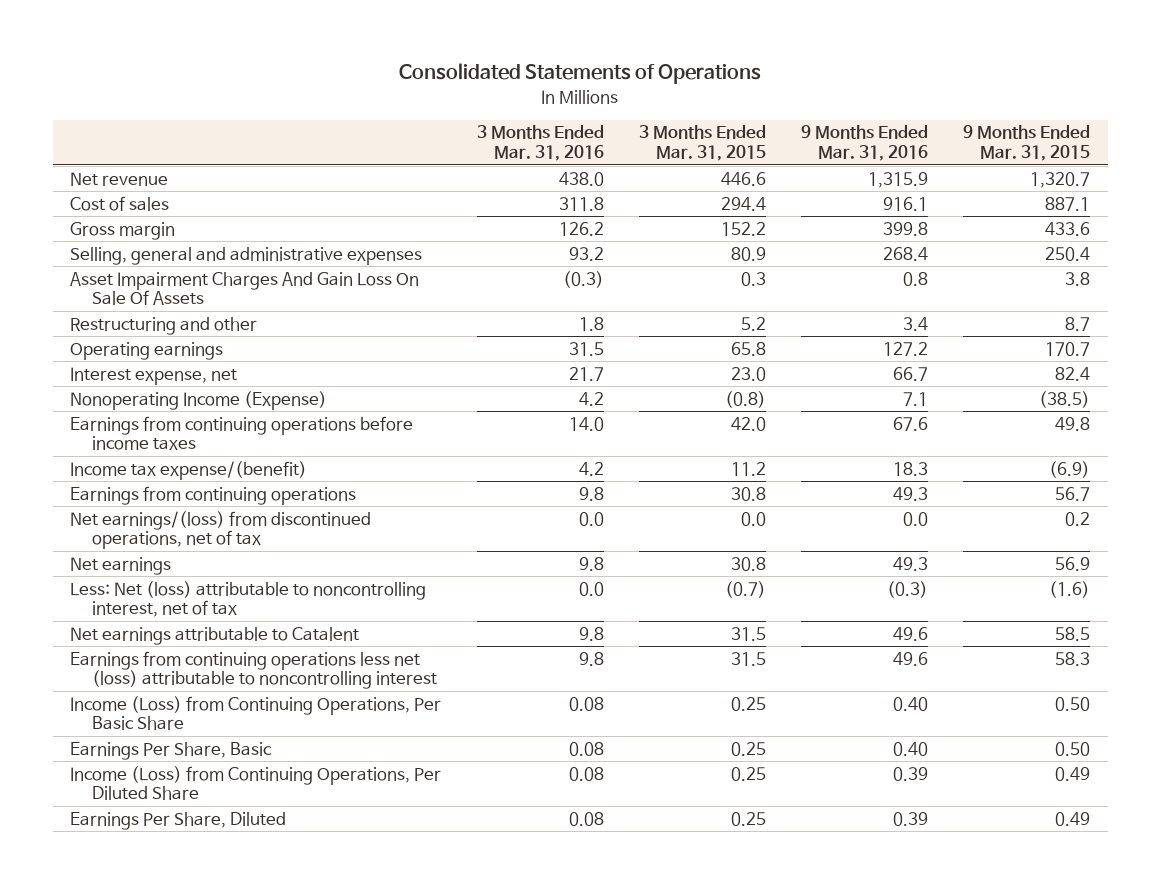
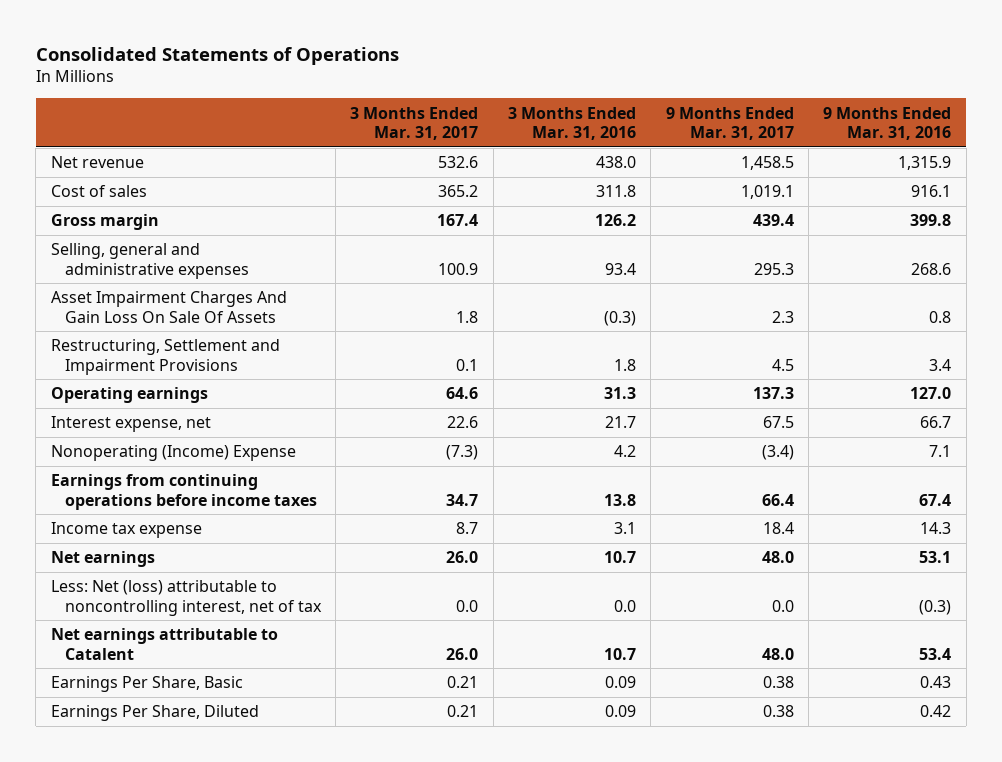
[638,125,766,162] 3 Months Ended Mar. 31, 2015 -> none
[963,125,1091,162] 9 Months Ended Mar. 31, 2015 -> none
none -> [350,106,479,141] 3 Months Ended Mar. 31, 2017
none -> [665,106,794,141] 9 Months Ended Mar. 31, 2017
[568,246,604,261] 93.2 -> [605,262,637,275] 93.4
[882,246,928,261] 268.4 -> [911,262,952,275] 268.6
[70,316,258,335] Restructuring and other -> [50,339,280,375] Restructuring, Settlement and Impairment Provisions
[568,341,604,356] 31.5 -> [604,387,637,400] 31.3
[882,341,928,356] 127.2 -> [910,387,952,400] 127.0
[70,485,357,505] Earnings from continuing operations -> none
[70,510,372,550] Net earnings/(loss) from discontinued operations, net of tax -> none
[70,390,328,410] Nonoperating Income (Expense) -> [50,445,296,462] Nonoperating (Income) Expense
[568,416,604,431] 14.0 -> [604,493,637,506] 13.8
[892,416,928,431] 67.6 -> [919,493,952,506] 67.4
[70,460,308,480] Income tax expense/(benefit) -> [50,522,202,539] Income tax expense
[578,461,604,476] 4.2 -> [614,522,637,535] 3.1
[892,461,928,476] 18.3 -> [920,522,952,535] 14.3
[578,556,604,571] 9.8 -> [604,551,637,564] 10.7
[892,556,928,571] 49.3 -> [919,551,952,564] 53.1
[70,650,437,690] Earnings from continuing operations less net (loss) attributable to noncontrolling interest -> none
[70,695,442,731] Income (Loss) from Continuing Operations, Per Basic Share -> none
[70,765,442,801] Income (Loss) from Continuing Operations, Per Diluted Share -> none
[578,626,604,641] 9.8 -> [604,647,637,660] 10.7
[892,626,928,641] 49.6 -> [919,647,952,660] 53.4
[568,741,604,756] 0.08 -> [605,676,637,689] 0.09
[892,741,928,756] 0.40 -> [920,676,952,689] 0.43
[568,811,604,826] 0.08 -> [605,705,637,718] 0.09
[892,811,928,826] 0.39 -> [920,705,952,718] 0.42

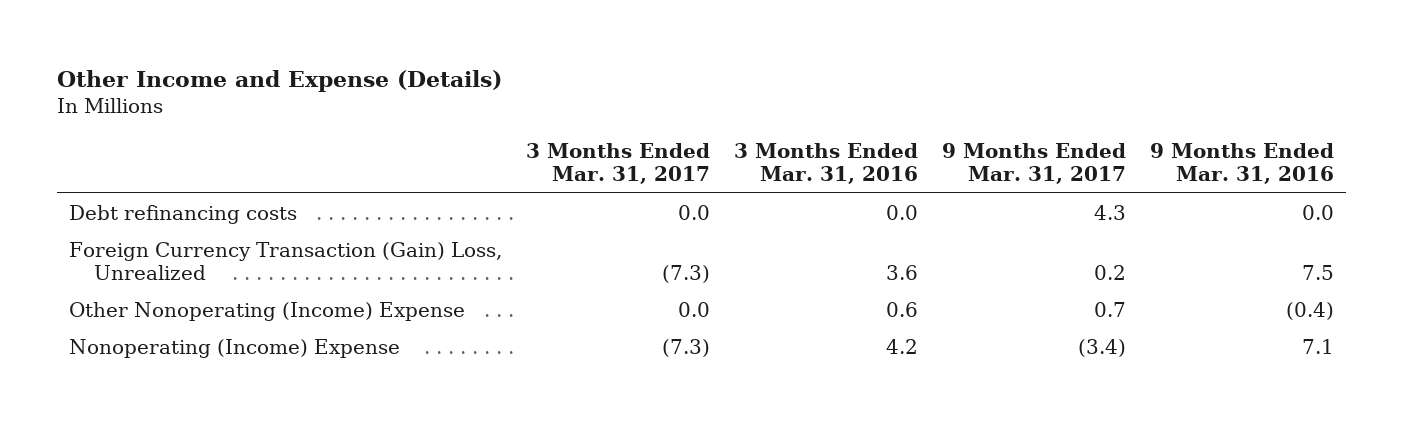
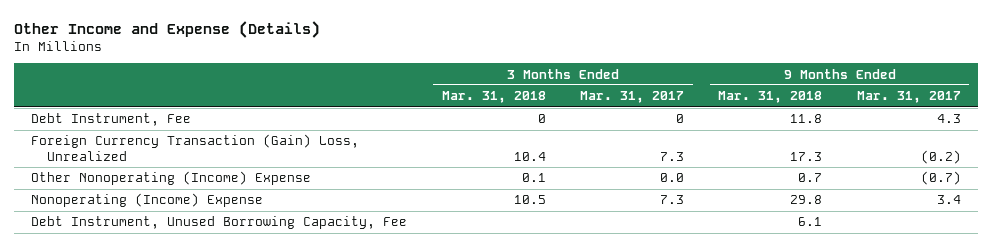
[734,143,919,185] 3 Months Ended Mar. 31, 2016 -> none
[1150,143,1335,185] 9 Months Ended Mar. 31, 2016 -> none
none -> [441,91,546,104] Mar. 31, 2018
none -> [718,91,823,104] Mar. 31, 2018
[69,204,298,224] Debt refinancing costs -> none
none -> [31,113,192,127] Debt Instrument, Fee
[662,264,711,283] (7.3) -> [660,152,685,162] 7.3
[1094,264,1127,280] 0.2 -> [920,150,961,165] (0.2)
[1094,301,1127,317] 0.7 -> [920,171,961,186] (0.7)
[662,338,711,357] (7.3) -> [660,195,685,205] 7.3
[1078,338,1127,357] (3.4) -> [936,195,961,205] 3.4
none -> [31,216,408,230] Debt Instrument, Unused Borrowing Capacity, Fee

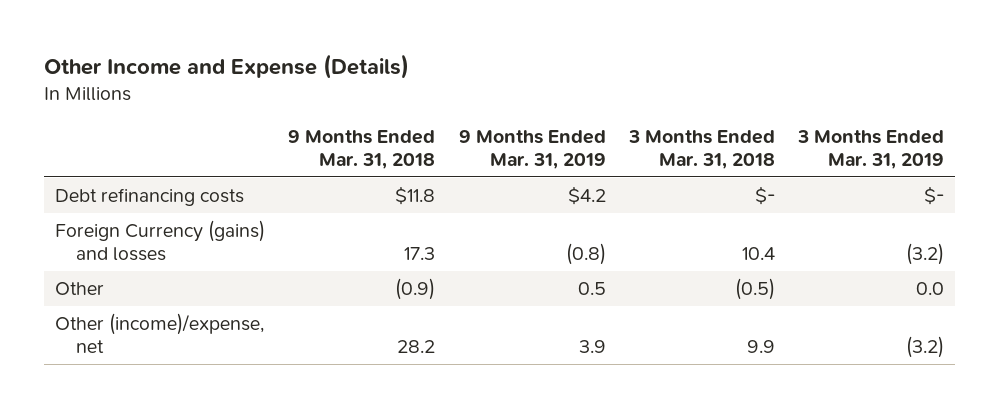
[580,91,685,104] Mar. 31, 2017 -> none
[856,91,961,104] Mar. 31, 2017 -> none
none -> [458,129,606,169] 9 Months Ended Mar. 31, 2019
none -> [796,129,944,169] 3 Months Ended Mar. 31, 2019
[31,216,408,230] Debt Instrument, Unused Borrowing Capacity, Fee -> none
[31,113,192,127] Debt Instrument, Fee -> [55,187,245,206] Debt refinancing costs
[537,114,546,124] 0 -> [754,185,775,205] $-
[790,114,823,124] 11.8 -> [395,185,436,205] $11.8
[31,134,360,162] Foreign Currency Transaction (Gain) Loss, Unrealized -> [55,219,266,262] Foreign Currency (gains) and losses
[31,171,312,186] Other Nonoperating (Income) Expense -> [55,281,105,295] Other
[521,173,546,183] 0.1 -> [734,277,775,300] (0.5)
[798,173,823,183] 0.7 -> [395,277,436,300] (0.9)
[31,193,264,208] Nonoperating (Income) Expense -> [55,312,265,354] Other (income)/expense, net
[513,195,546,205] 10.5 -> [746,340,775,354] 9.9
[790,195,823,205] 29.8 -> [397,340,436,354] 28.2

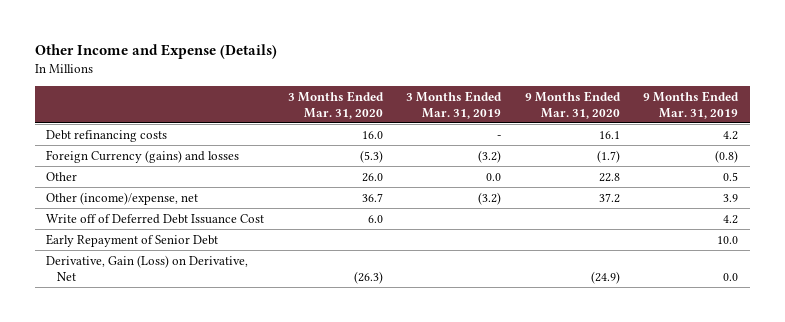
[288,129,436,169] 9 Months Ended Mar. 31, 2018 -> none
[627,129,775,169] 3 Months Ended Mar. 31, 2018 -> none
none -> [287,90,384,119] 3 Months Ended Mar. 31, 2020
none -> [524,90,621,119] 9 Months Ended Mar. 31, 2020
[567,185,606,205] $4.2 -> [723,130,739,140] 4.2
[923,185,944,205] $- -> [497,134,502,139] -
none -> [46,213,265,224] Write off of Deferred Debt Issuance Cost
none -> [46,233,219,247] Early Repayment of Senior Debt
none -> [46,254,249,281] Derivative, Gain (Loss) on Derivative, Net

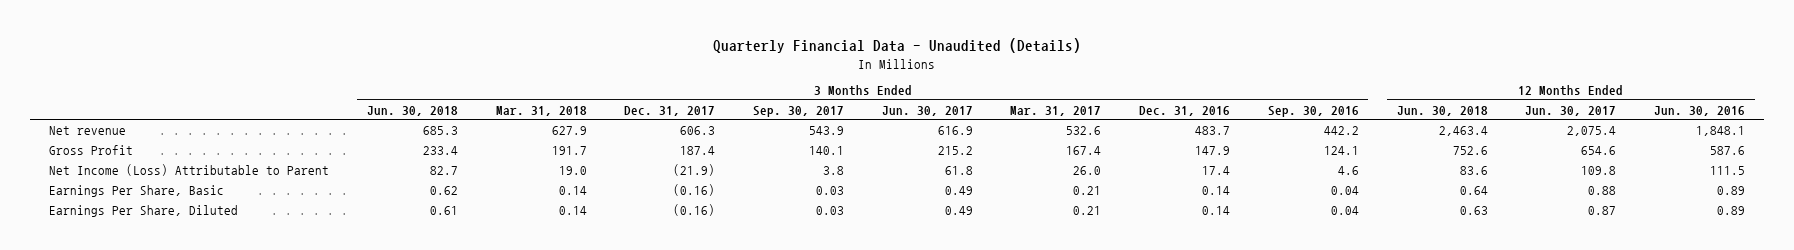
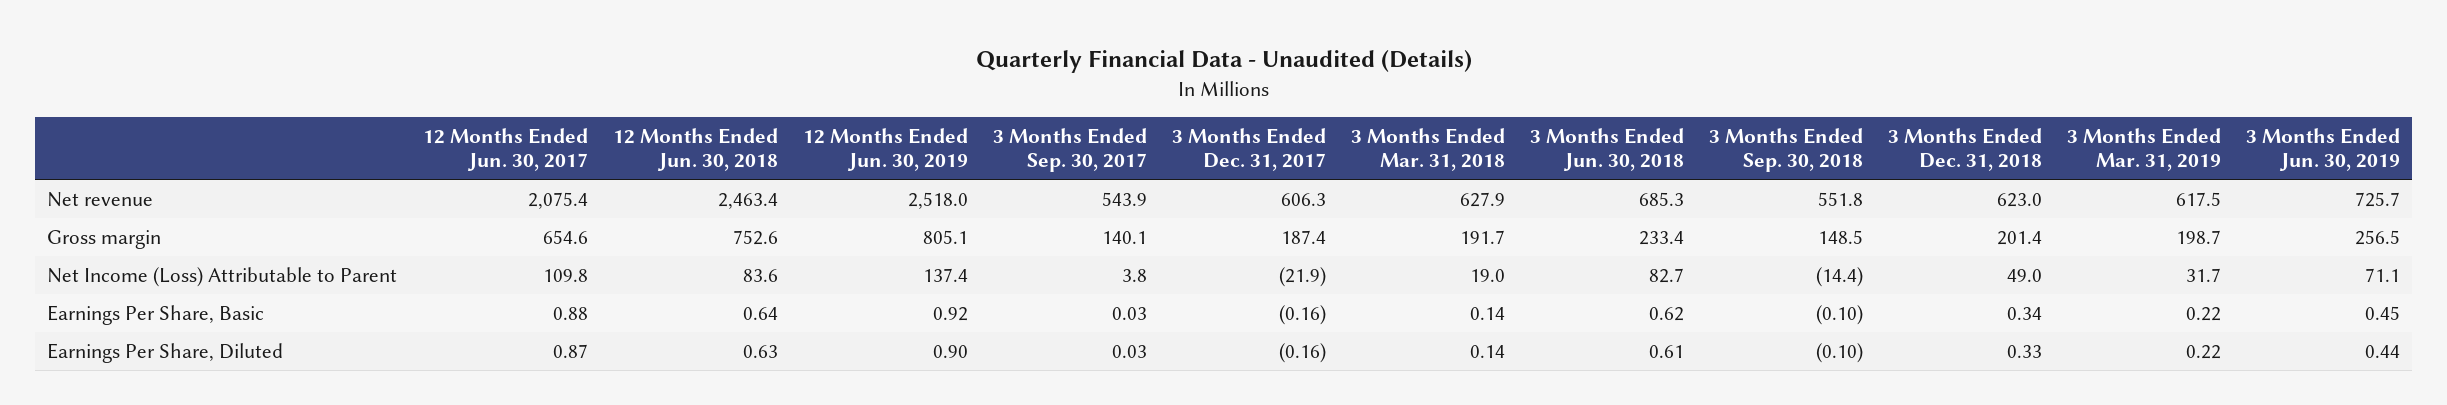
[881,105,973,116] Jun. 30, 2017 -> none
[1010,105,1102,116] Mar. 31, 2017 -> none
[1139,105,1231,116] Dec. 31, 2016 -> none
[1267,105,1359,117] Sep. 30, 2016 -> none
[1654,105,1746,116] Jun. 30, 2016 -> none
none -> [802,127,968,172] 12 Months Ended Jun. 30, 2019
none -> [1708,127,1863,173] 3 Months Ended Sep. 30, 2018
none -> [1887,127,2042,172] 3 Months Ended Dec. 31, 2018
none -> [2066,127,2221,172] 3 Months Ended Mar. 31, 2019
none -> [2245,127,2400,172] 3 Months Ended Jun. 30, 2019
[49,144,134,155] Gross Profit -> [47,229,162,249] Gross margin

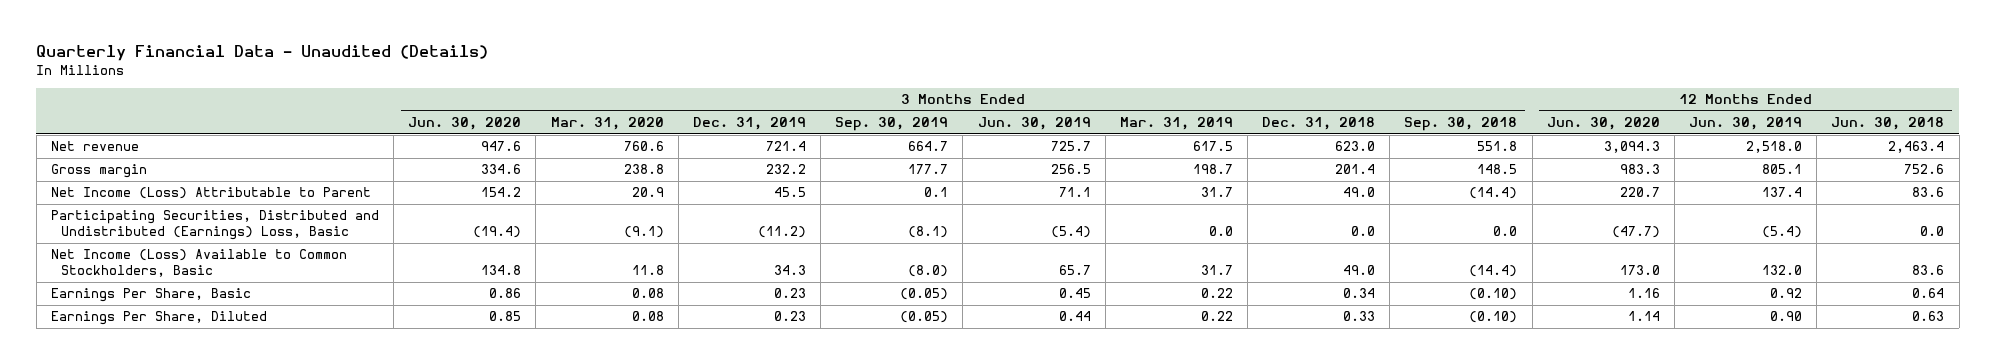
[422,127,588,172] 12 Months Ended Jun. 30, 2017 -> none
[992,127,1147,173] 3 Months Ended Sep. 30, 2017 -> none
[1171,127,1326,172] 3 Months Ended Dec. 31, 2017 -> none
[1350,127,1505,172] 3 Months Ended Mar. 31, 2018 -> none
[1529,127,1684,172] 3 Months Ended Jun. 30, 2018 -> none
none -> [408,117,522,131] Jun. 30, 2020
none -> [550,117,664,131] Mar. 31, 2020
none -> [692,117,806,131] Dec. 31, 2019
none -> [835,117,949,132] Sep. 30, 2019
none -> [1546,117,1660,131] Jun. 30, 2020
none -> [50,210,379,241] Participating Securities, Distributed and Undistributed (Earnings) Loss, Basic
none -> [50,249,347,278] Net Income (Loss) Available to Common Stockholders, Basic

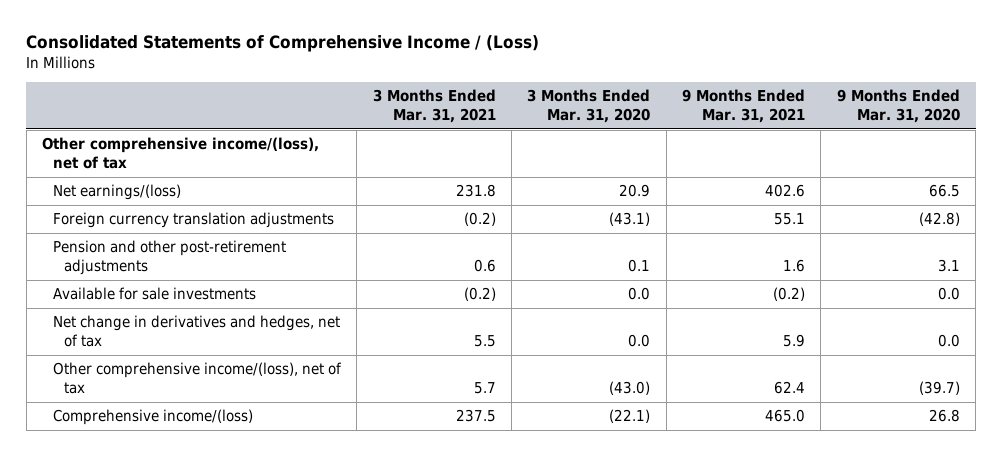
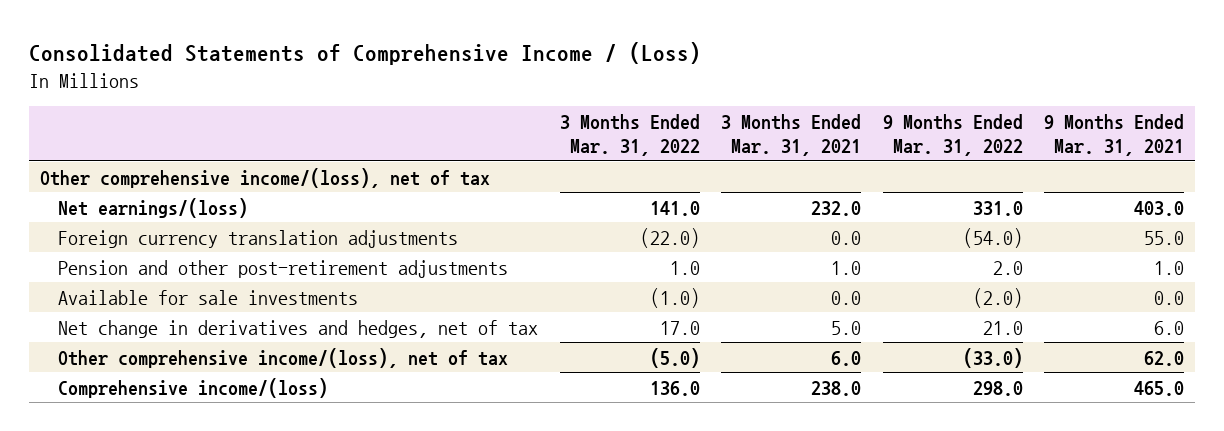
[527,89,651,123] 3 Months Ended Mar. 31, 2020 -> none
[836,89,960,123] 9 Months Ended Mar. 31, 2020 -> none
none -> [559,114,700,156] 3 Months Ended Mar. 31, 2022
none -> [882,114,1023,156] 9 Months Ended Mar. 31, 2022
[455,184,496,198] 231.8 -> [811,200,862,216] 232.0
[765,184,806,198] 402.6 -> [1134,200,1185,216] 403.0
[463,212,496,227] (0.2) -> [831,230,862,245] 0.0
[774,213,806,226] 55.1 -> [1144,230,1185,245] 55.0
[473,258,496,272] 0.6 -> [831,260,862,275] 1.0
[783,258,806,272] 1.6 -> [1154,260,1185,275] 1.0
[463,287,496,302] (0.2) -> [831,290,862,305] 0.0
[773,287,806,302] (0.2) -> [1154,290,1185,305] 0.0
[473,334,496,347] 5.5 -> [831,320,862,335] 5.0
[783,333,806,347] 5.9 -> [1154,320,1185,335] 6.0
[473,381,496,394] 5.7 -> [831,350,862,366] 6.0
[774,380,806,394] 62.4 -> [1144,350,1185,366] 62.0
[455,409,496,423] 237.5 -> [811,380,862,396] 238.0

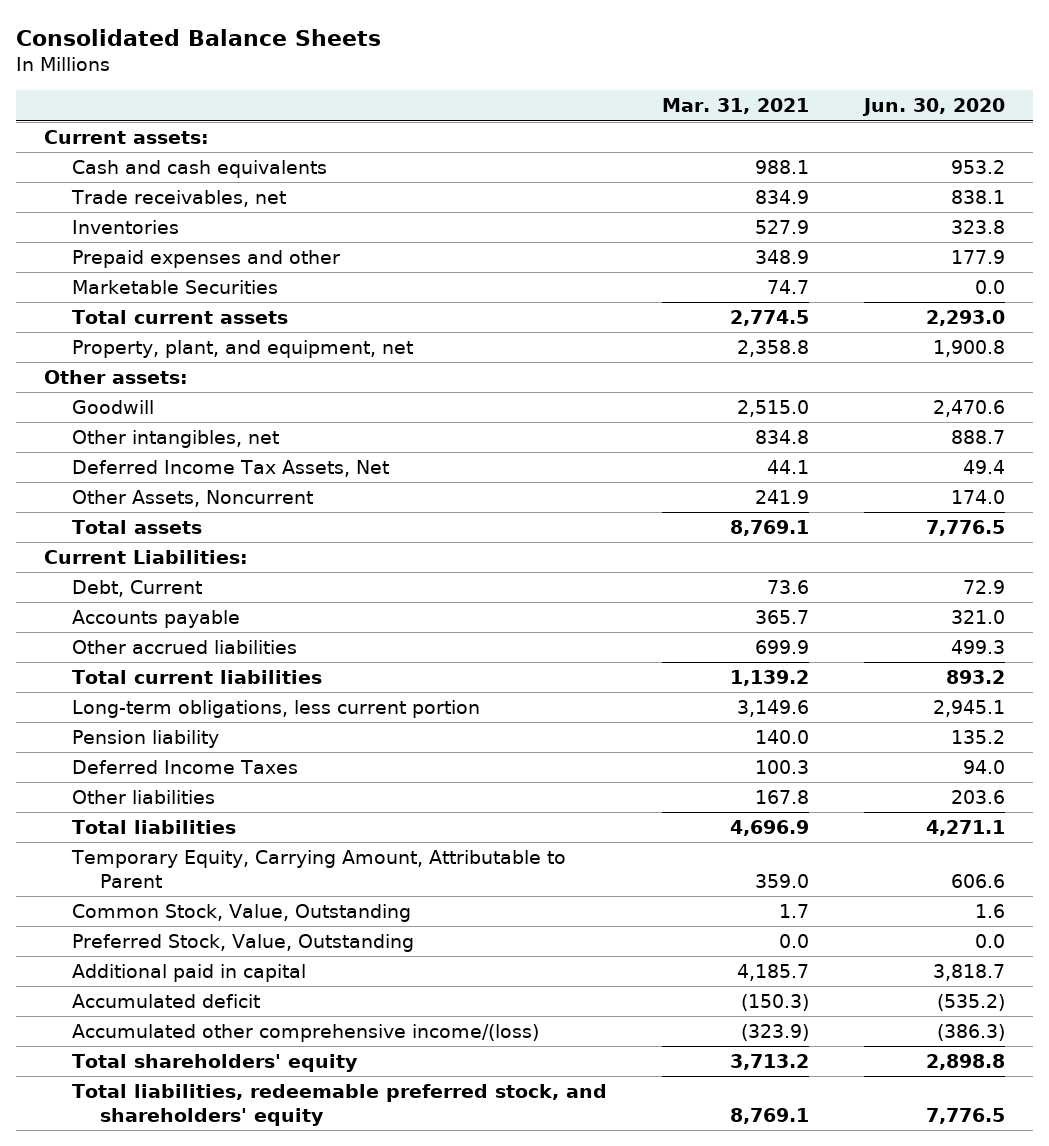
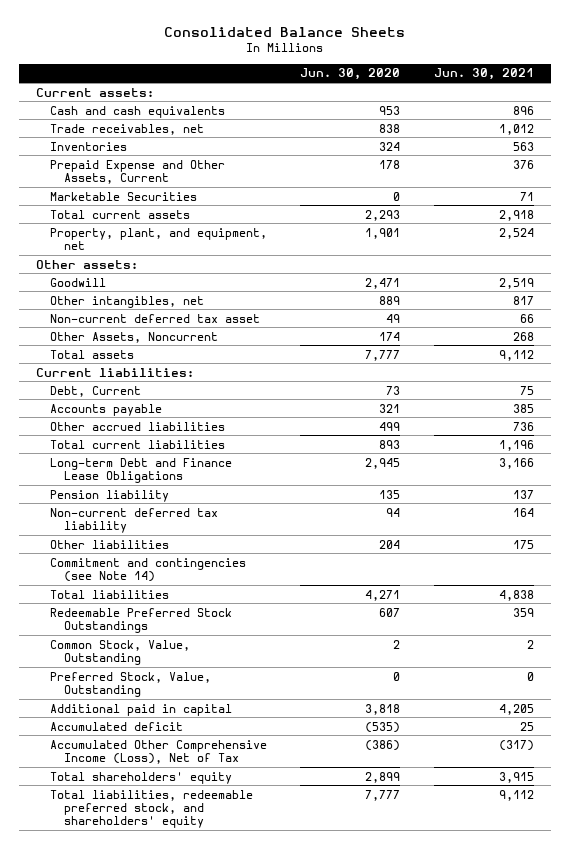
[662,98,810,115] Mar. 31, 2021 -> none
none -> [433,68,534,81] Jun. 30, 2021
[951,160,1006,175] 953.2 -> [379,105,401,115] 953
[951,190,1006,205] 838.1 -> [379,123,401,133] 838
[951,220,1006,235] 323.8 -> [379,141,401,151] 324
[72,250,341,269] Prepaid expenses and other -> [49,159,225,185] Prepaid Expense and Other Assets, Current
[951,250,1006,265] 177.9 -> [379,159,401,169] 178
[975,280,1006,295] 0.0 -> [393,191,401,201] 0
[926,310,1006,327] 2,293.0 -> [365,209,401,221] 2,293
[933,340,1006,358] 1,900.8 -> [365,227,401,239] 1,901
[72,460,390,478] Deferred Income Tax Assets, Net -> none
[72,760,299,775] Deferred Income Taxes -> none
[71,850,567,888] Temporary Equity, Carrying Amount, Attributable to Parent -> none
[933,400,1006,418] 2,470.6 -> [365,277,401,289] 2,471
[951,430,1006,445] 888.7 -> [379,295,401,305] 889
none -> [49,313,260,323] Non-current deferred tax asset
[951,490,1006,505] 174.0 -> [379,331,401,341] 174
[926,520,1006,537] 7,776.5 -> [365,349,401,361] 7,777
[43,550,248,565] Current Liabilities: -> [35,367,194,377] Current liabilities:
[963,580,1006,595] 72.9 -> [386,385,401,395] 73
[951,610,1006,625] 321.0 -> [379,403,401,413] 321
[951,640,1006,655] 499.3 -> [379,421,401,431] 499
[946,670,1006,685] 893.2 -> [379,439,401,449] 893
[72,700,481,719] Long-term obligations, less current portion -> [49,457,232,484] Long-term Debt and Finance Lease Obligations
[933,700,1006,718] 2,945.1 -> [365,457,401,469] 2,945
[951,730,1006,745] 135.2 -> [379,489,401,499] 135
none -> [49,507,218,534] Non-current deferred tax liability
[951,790,1006,805] 203.6 -> [379,539,401,549] 204
none -> [49,557,246,583] Commitment and contingencies (see Note 14)
[926,820,1006,837] 4,271.1 -> [365,589,401,601] 4,271
none -> [49,607,232,634] Redeemable Preferred Stock Outstandings
[975,904,1006,919] 1.6 -> [393,639,401,649] 2
[975,934,1006,949] 0.0 -> [393,671,401,681] 0
[933,964,1006,982] 3,818.7 -> [365,703,401,715] 3,818
[937,994,1006,1012] (535.2) -> [365,721,401,733] (535)
[72,1024,540,1043] Accumulated other comprehensive income/(loss) -> [49,739,267,765] Accumulated Other Comprehensive Income (Loss), Net of Tax
[937,1024,1006,1042] (386.3) -> [365,739,401,751] (386)
[926,1054,1006,1071] 2,898.8 -> [365,771,401,783] 2,899
[926,1107,1006,1124] 7,776.5 -> [365,789,401,801] 7,777

